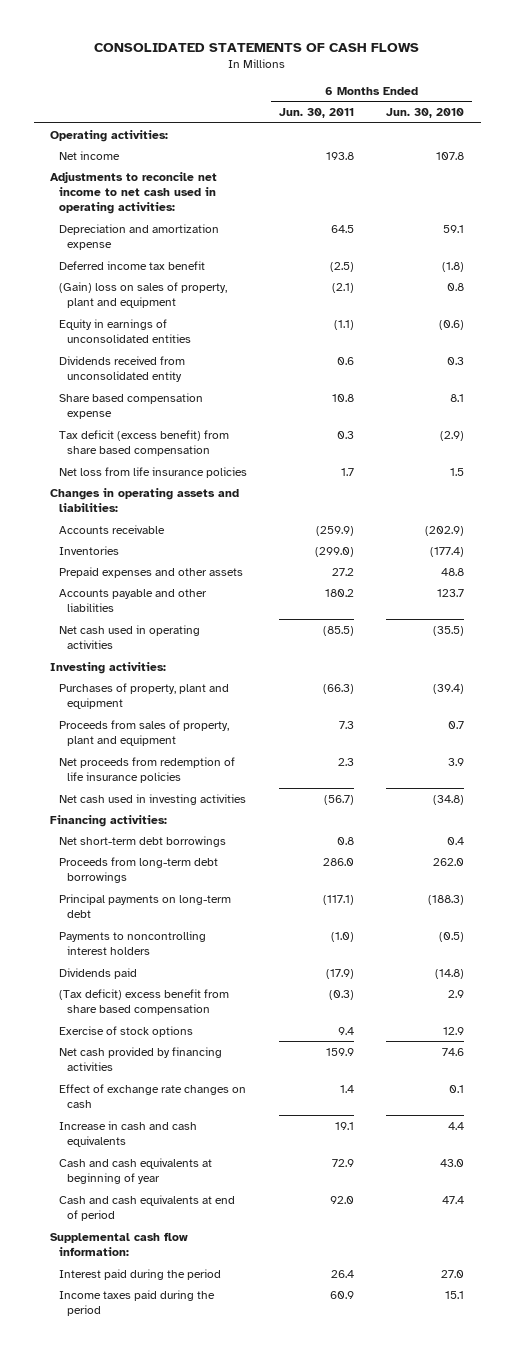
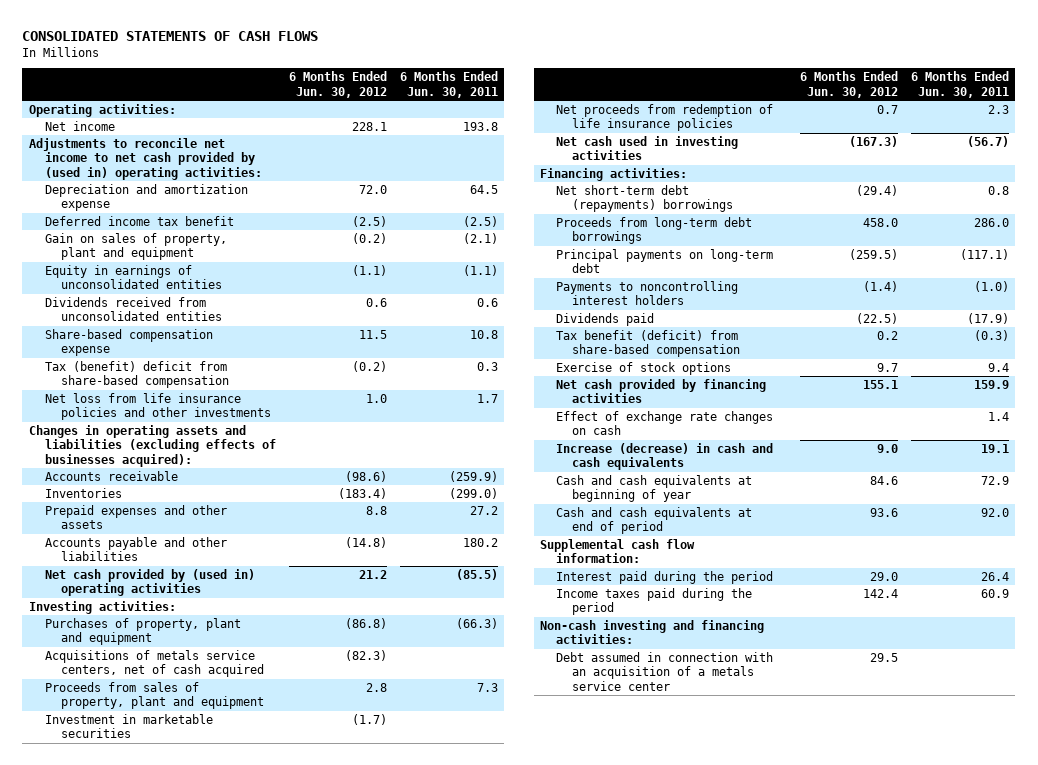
[386,108,465,119] Jun. 30, 2010 -> none
none -> [288,71,387,98] 6 Months Ended Jun. 30, 2012
[50,171,218,215] Adjustments to reconcile net income to net cash used in operating activities: -> [28,138,262,180] Adjustments to reconcile net income to net cash provided by (used in) operating activities:
[58,281,227,308] (Gain) loss on sales of property, plant and equipment -> [44,233,227,261] Gain on sales of property, plant and equipment
[58,355,185,382] Dividends received from unconsolidated entity -> [44,297,222,322] Dividends received from unconsolidated entities
[58,392,203,419] Share based compensation expense -> [44,329,213,357] Share-based compensation expense
[58,429,229,456] Tax deficit (excess benefit) from share based compensation -> [44,361,229,389] Tax (benefit) deficit from share-based compensation
[58,466,247,478] Net loss from life insurance policies -> [44,393,271,421] Net loss from life insurance policies and other investments
[50,487,240,512] Changes in operating assets and liabilities: -> [28,425,276,467] Changes in operating assets and liabilities (excluding effects of businesses acquired):
[58,624,200,649] Net cash used in operating activities -> [44,569,255,597] Net cash provided by (used in) operating activities
none -> [44,650,264,678] Acquisitions of metals service centers, net of cash acquired
none -> [44,714,213,739] Investment in marketable securities
[58,835,226,847] Net short-term debt borrowings -> [555,185,733,213] Net short-term debt (repayments) borrowings
[58,988,229,1015] (Tax deficit) excess benefit from share based compensation -> [555,330,740,358] Tax benefit (deficit) from share-based compensation
[58,1120,197,1147] Increase in cash and cash equivalents -> [555,443,773,471] Increase (decrease) in cash and cash equivalents
none -> [540,620,765,645] Non-cash investing and financing activities:
none -> [555,652,773,691] Debt assumed in connection with an acquisition of a metals service center

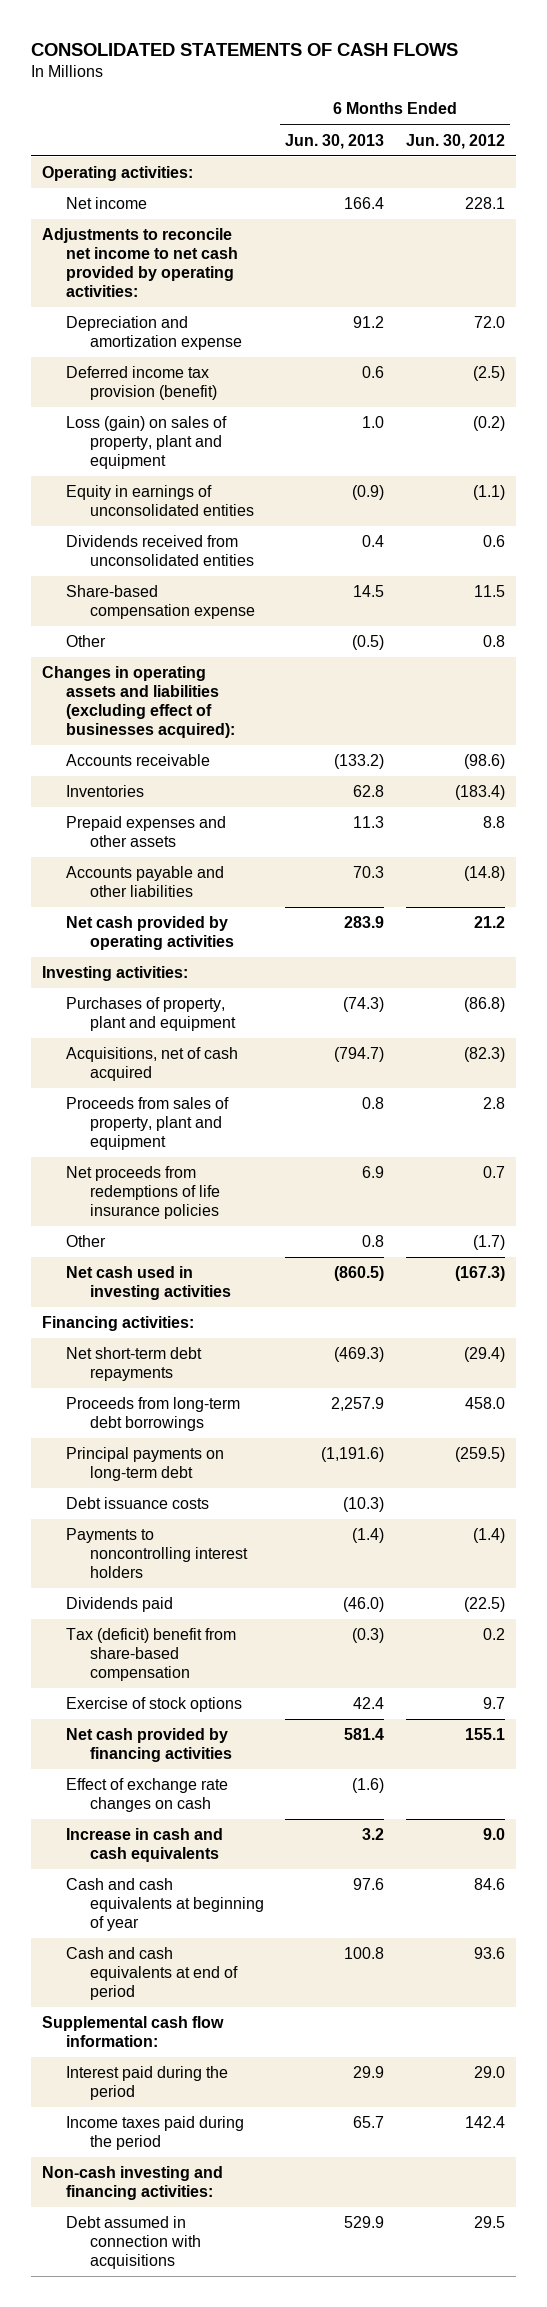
[399,71,498,98] 6 Months Ended Jun. 30, 2011 -> none
none -> [285,133,385,149] Jun. 30, 2013
[28,138,262,180] Adjustments to reconcile net income to net cash provided by (used in) operating activities: -> [42,228,238,298] Adjustments to reconcile net income to net cash provided by operating activities:
[44,216,234,227] Deferred income tax benefit -> [65,366,217,401] Deferred income tax provision (benefit)
[44,233,227,261] Gain on sales of property, plant and equipment -> [65,416,227,470] Loss (gain) on sales of property, plant and equipment
[44,361,229,389] Tax (benefit) deficit from share-based compensation -> none
[44,393,271,421] Net loss from life insurance policies and other investments -> none
none -> [65,635,106,648] Other
[28,425,276,467] Changes in operating assets and liabilities (excluding effects of businesses acquired): -> [42,666,235,739] Changes in operating assets and liabilities (excluding effect of businesses acquired):
[44,569,255,597] Net cash provided by (used in) operating activities -> [65,916,234,951] Net cash provided by operating activities
[44,650,264,678] Acquisitions of metals service centers, net of cash acquired -> [65,1047,238,1082] Acquisitions, net of cash acquired
[44,714,213,739] Investment in marketable securities -> none
[555,104,773,132] Net proceeds from redemption of life insurance policies -> [65,1166,220,1220] Net proceeds from redemptions of life insurance policies
none -> [65,1235,106,1248] Other
[555,185,733,213] Net short-term debt (repayments) borrowings -> [65,1347,202,1382] Net short-term debt repayments
none -> [65,1497,209,1510] Debt issuance costs
[555,330,740,358] Tax benefit (deficit) from share-based compensation -> [65,1628,236,1682] Tax (deficit) benefit from share-based compensation
[555,443,773,471] Increase (decrease) in cash and cash equivalents -> [65,1828,223,1863] Increase in cash and cash equivalents
[555,652,773,691] Debt assumed in connection with an acquisition of a metals service center -> [65,2216,201,2270] Debt assumed in connection with acquisitions

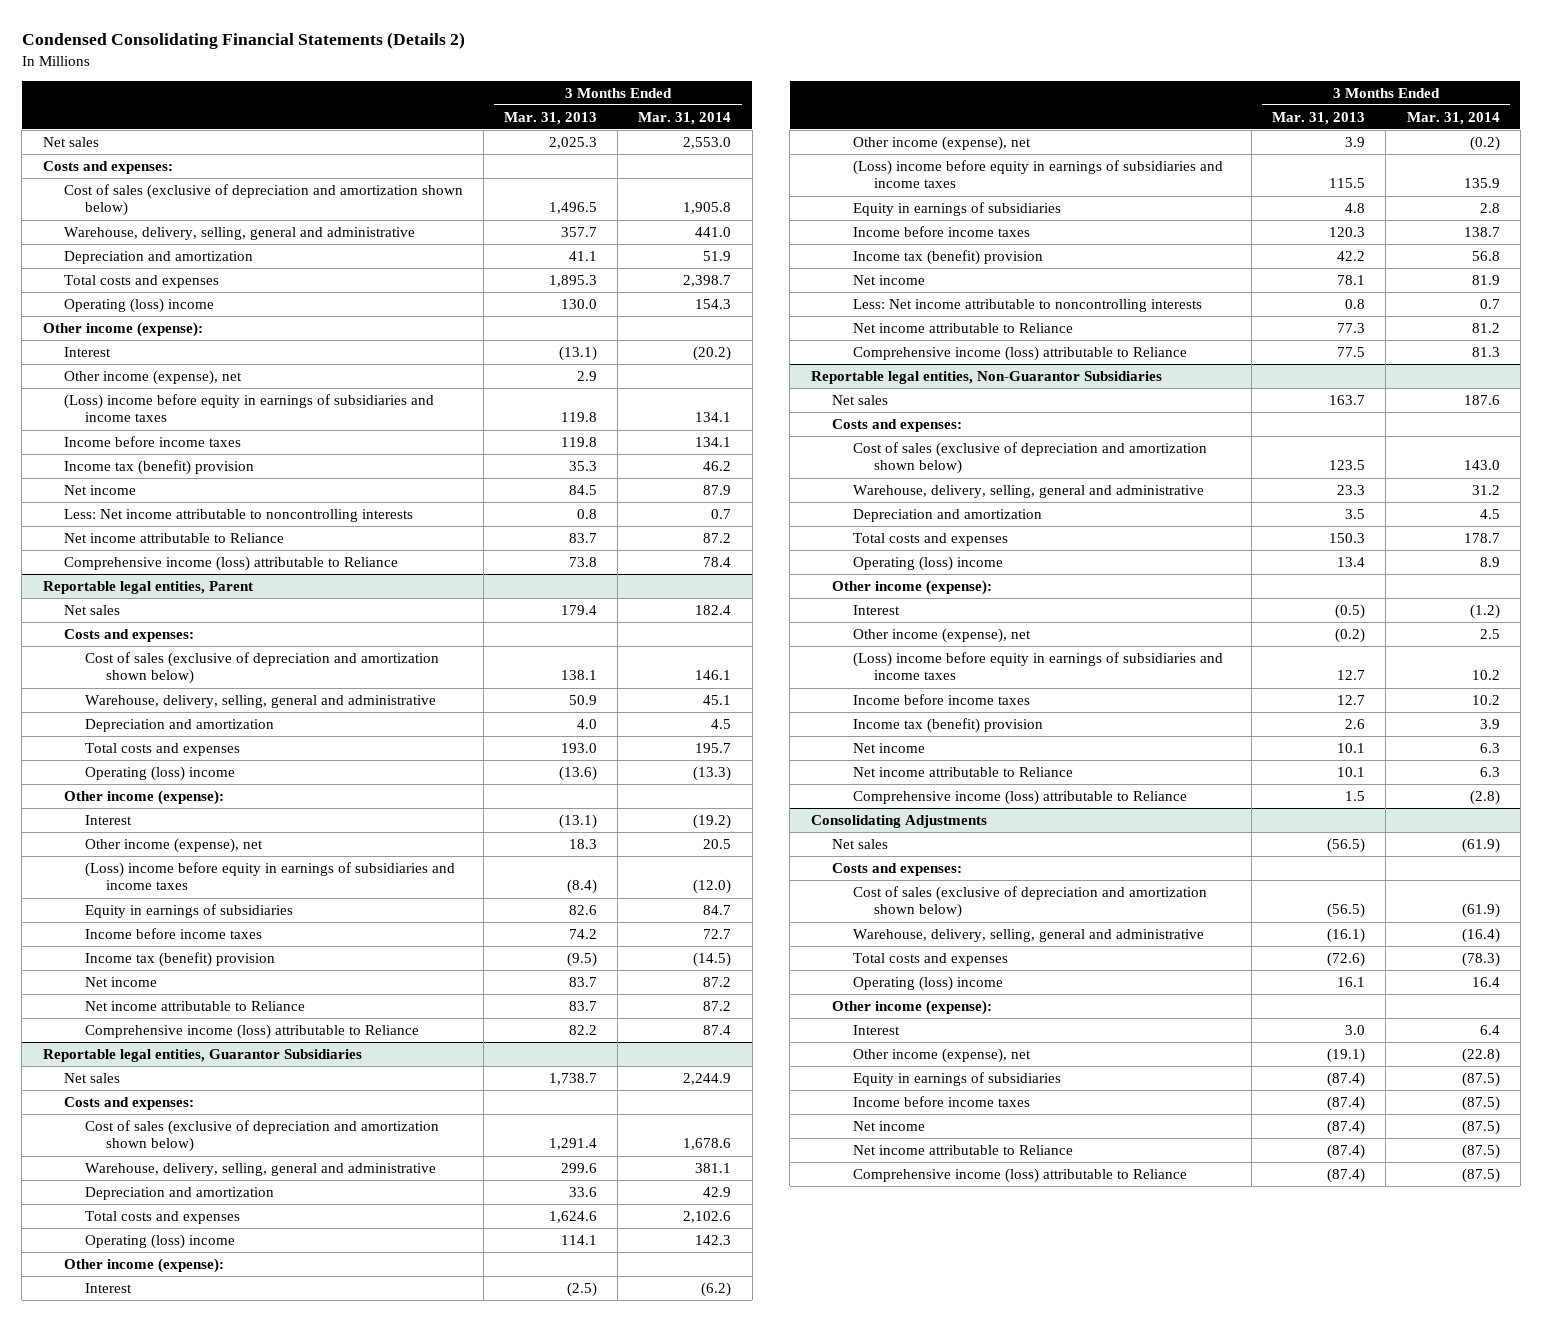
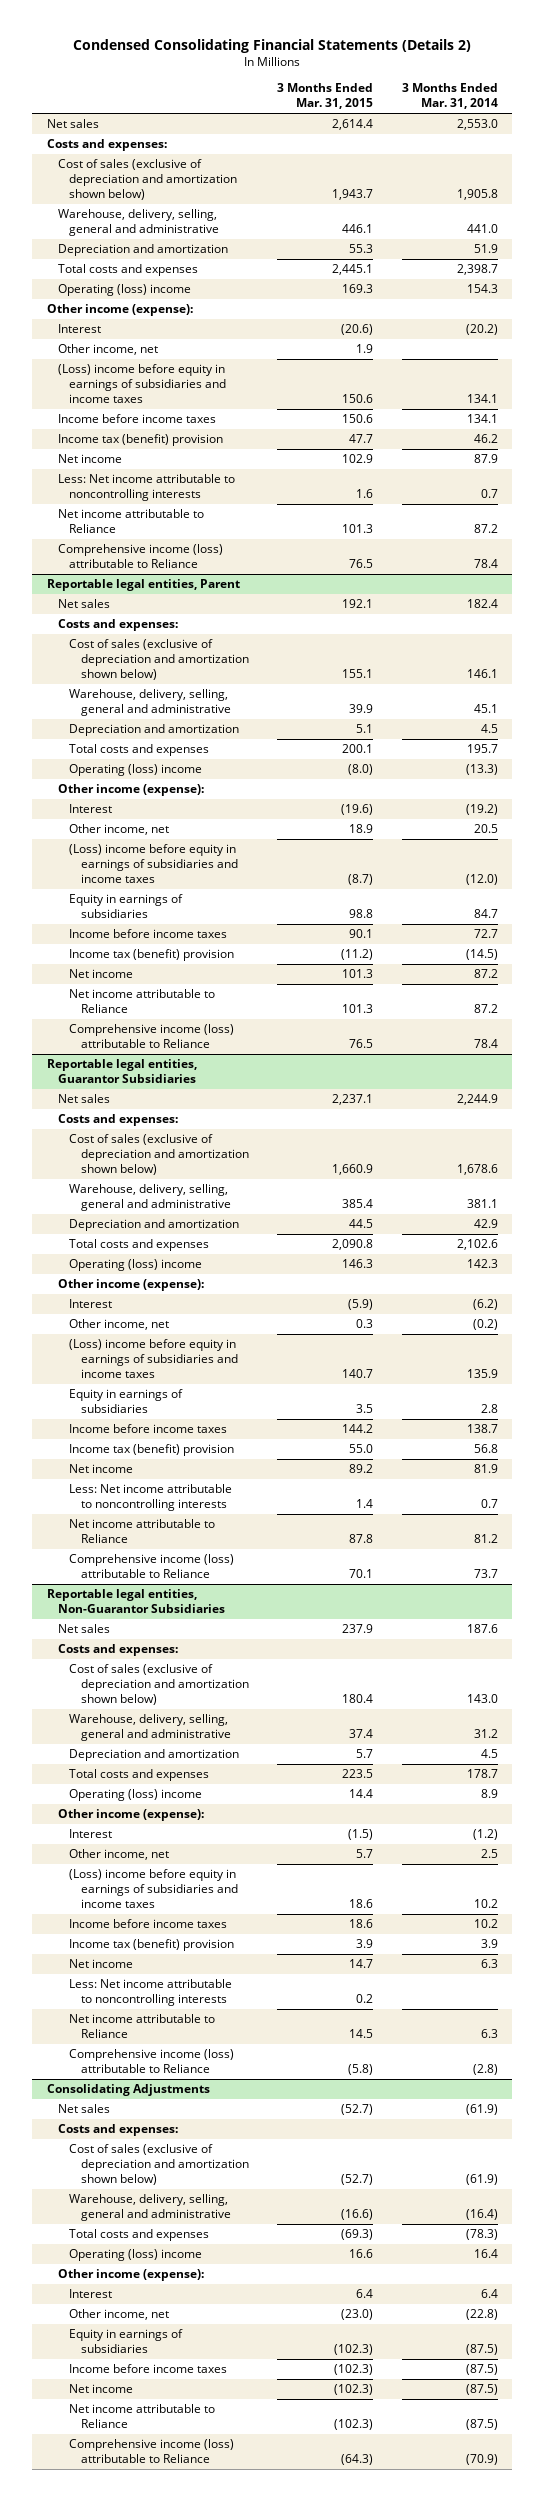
[504,111,598,125] Mar. 31, 2013 -> none
none -> [277,83,374,110] 3 Months Ended Mar. 31, 2015
[63,369,242,385] Other income (expense), net -> [57,344,158,356] Other income, net
[84,837,263,853] Other income (expense), net -> [69,824,170,836] Other income, net
[703,1024,732,1035] 87.4 -> [473,1039,498,1049] 78.4
[852,135,1031,151] Other income (expense), net -> [69,1319,170,1331] Other income, net
[1471,346,1500,357] 81.3 -> [473,1569,498,1579] 73.7
[852,627,1031,643] Other income (expense), net -> [69,1849,170,1861] Other income, net
none -> [69,1979,233,2007] Less: Net income attributable to noncontrolling interests
[852,1047,1031,1063] Other income (expense), net -> [69,2309,170,2321] Other income, net
[1461,1167,1500,1183] (87.5) -> [465,2454,498,2466] (70.9)

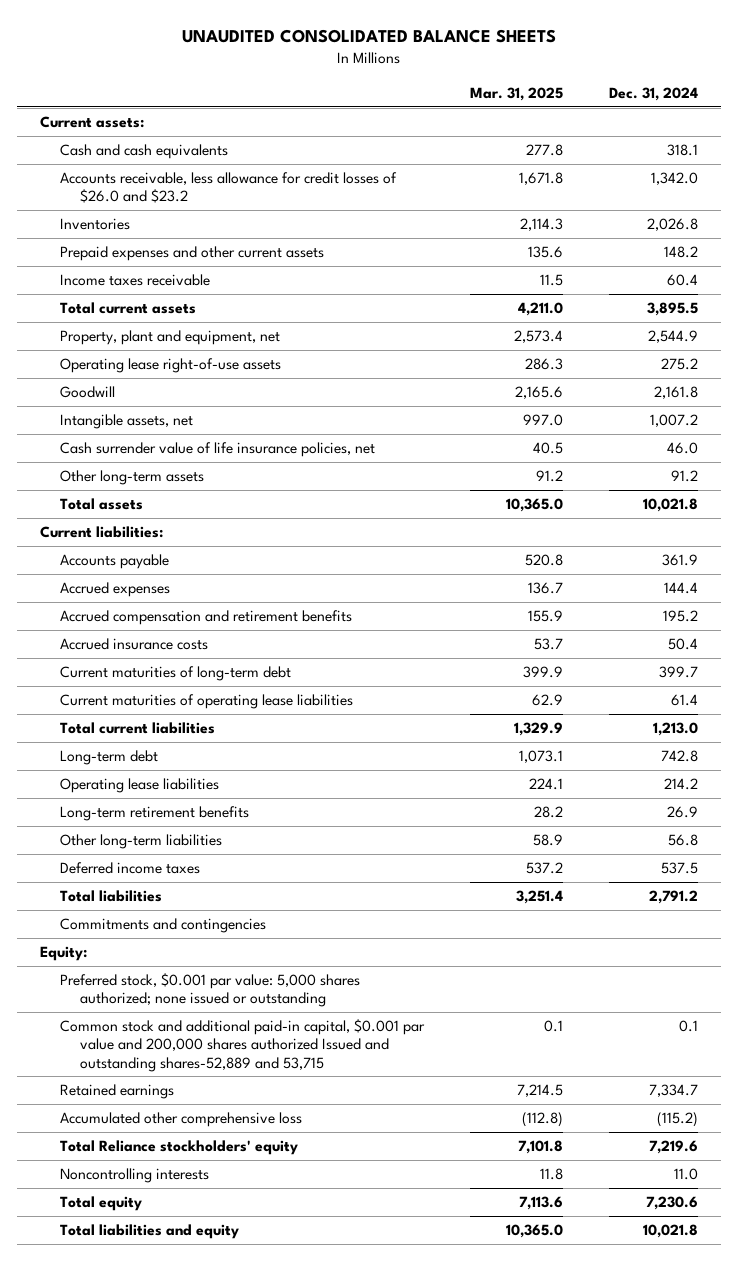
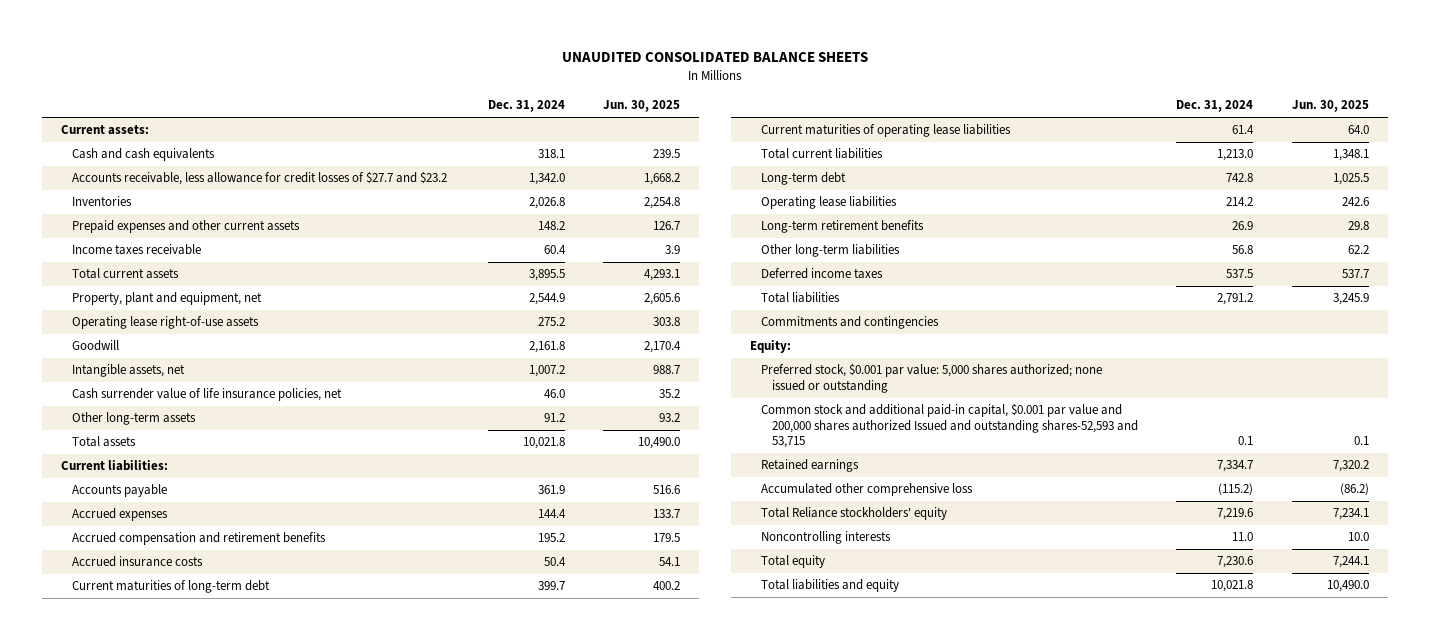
[470,86,564,101] Mar. 31, 2025 -> none
none -> [602,100,680,113] Jun. 30, 2025
[60,172,398,204] Accounts receivable, less allowance for credit losses of $26.0 and $23.2 -> [72,171,448,186] Accounts receivable, less allowance for credit losses of $27.7 and $23.2
[60,1019,426,1072] Common stock and additional paid-in capital, $0.001 par value and 200,000 shares authorized Issued and outstanding shares-52,889 and 53,715 -> [761,403,1139,449] Common stock and additional paid-in capital, $0.001 par value and 200,000 shares authorized Issued and outstanding shares-52,593 and 53,715

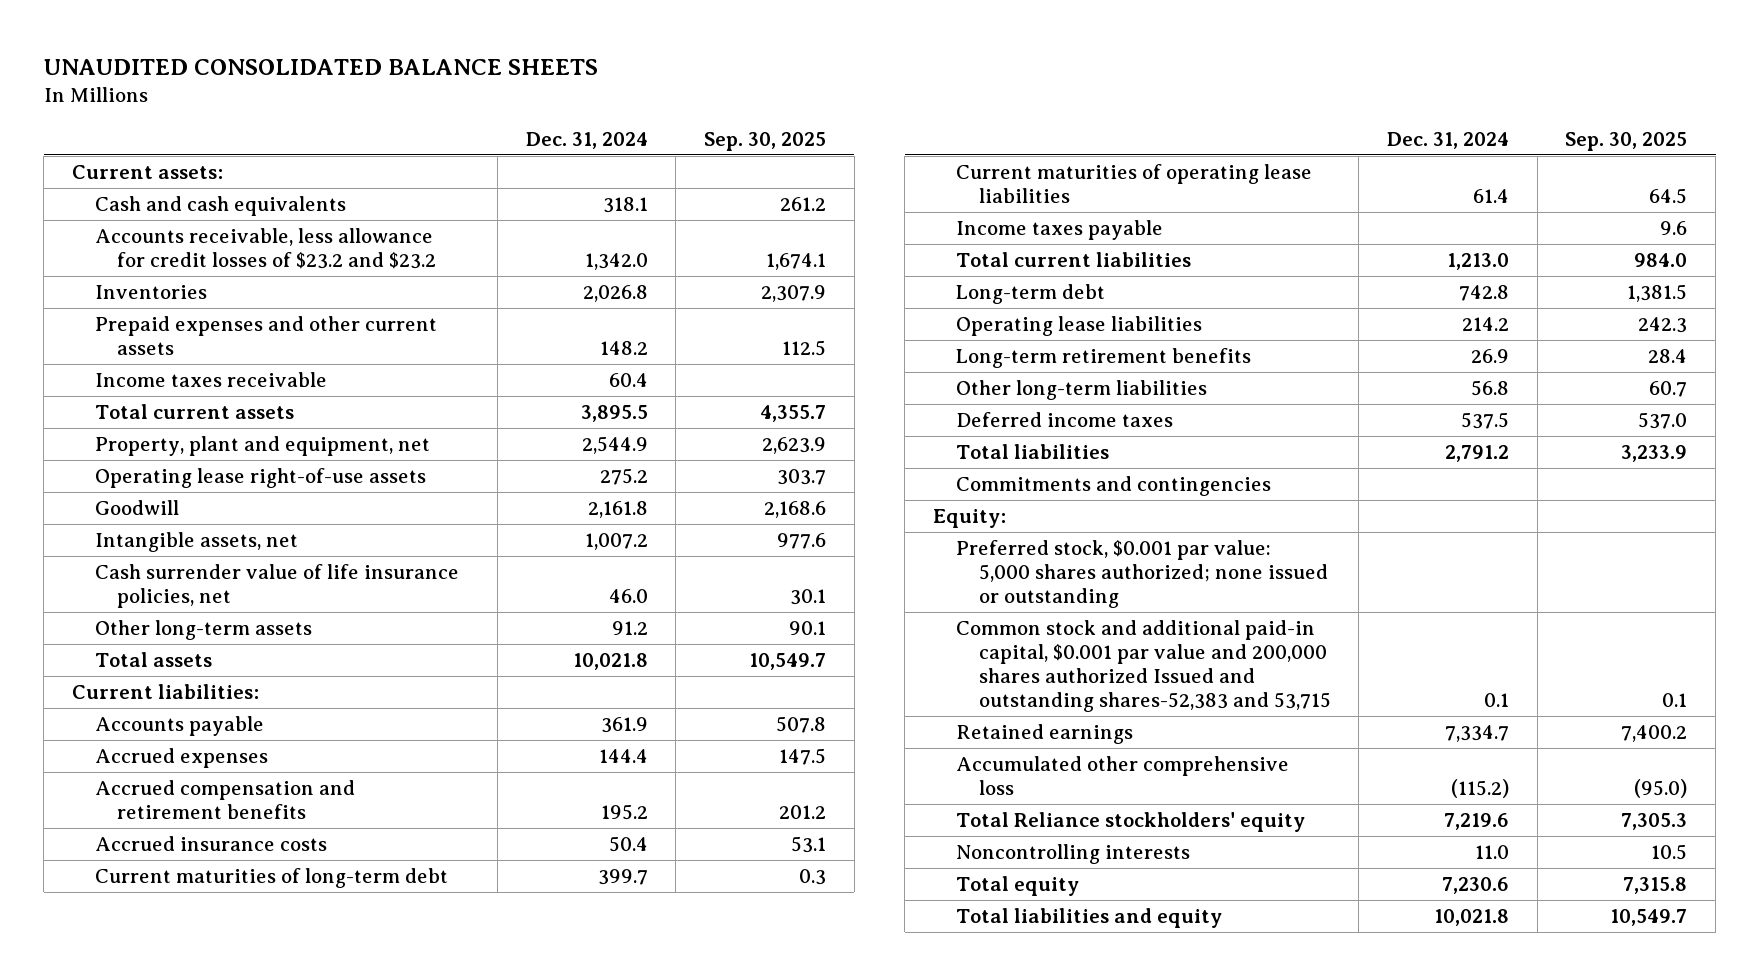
[602,100,680,113] Jun. 30, 2025 -> none
none -> [704,131,827,151] Sep. 30, 2025
[72,171,448,186] Accounts receivable, less allowance for credit losses of $27.7 and $23.2 -> [94,228,437,269] Accounts receivable, less allowance for credit losses of $23.2 and $23.2
none -> [955,220,1163,241] Income taxes payable
[761,403,1139,449] Common stock and additional paid-in capital, $0.001 par value and 200,000 shares authorized Issued and outstanding shares-52,593 and 53,715 -> [955,620,1331,712] Common stock and additional paid-in capital, $0.001 par value and 200,000 shares authorized Issued and outstanding shares-52,383 and 53,715

